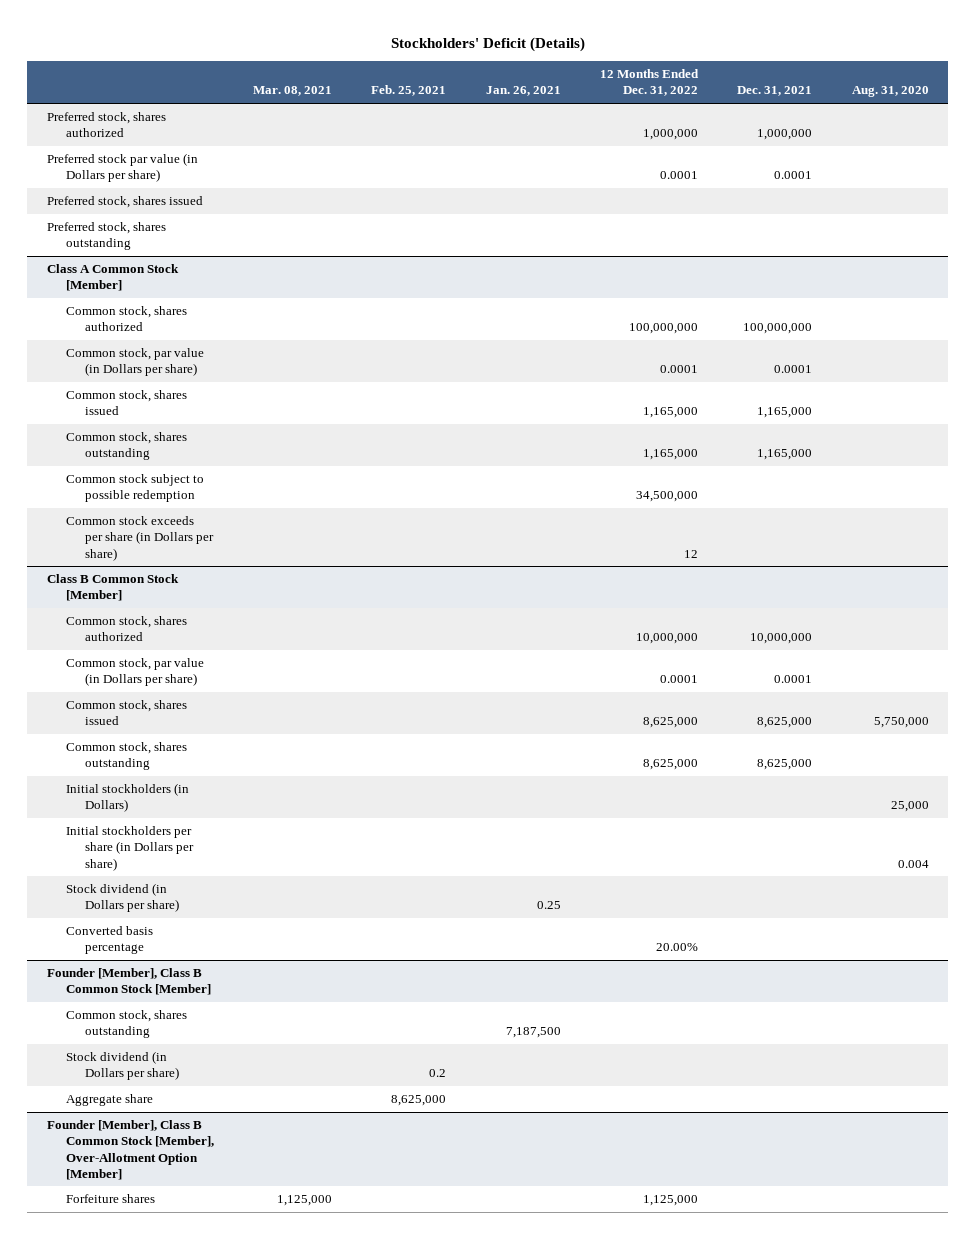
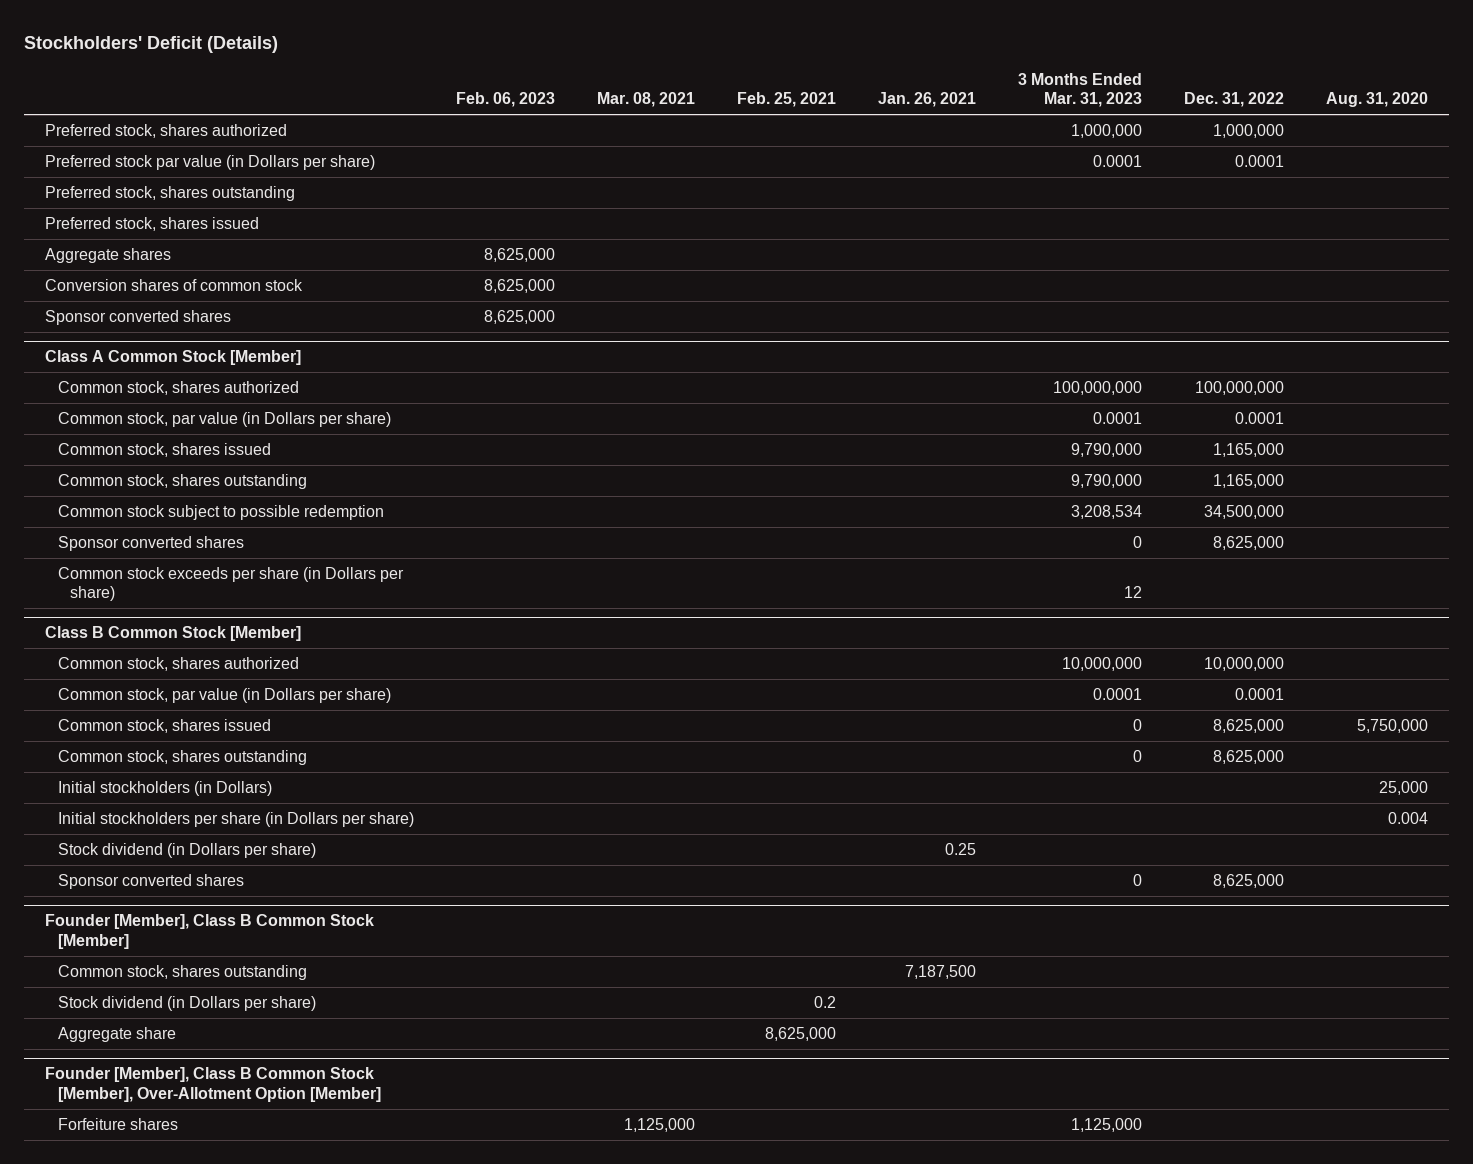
[600,69,700,97] 12 Months Ended Dec. 31, 2022 -> none
[737,86,813,97] Dec. 31, 2021 -> none
none -> [455,92,555,108] Feb. 06, 2023
none -> [1017,73,1142,108] 3 Months Ended Mar. 31, 2023
none -> [1183,92,1284,108] Dec. 31, 2022
[46,196,203,209] Preferred stock, shares issued -> [45,216,260,231] Preferred stock, shares issued
none -> [45,247,172,263] Aggregate shares
none -> [45,278,304,291] Conversion shares of common stock
none -> [45,309,232,325] Sponsor converted shares
none -> [57,535,244,551] Sponsor converted shares
[65,926,153,955] Converted basis percentage -> none
none -> [57,873,244,889] Sponsor converted shares

